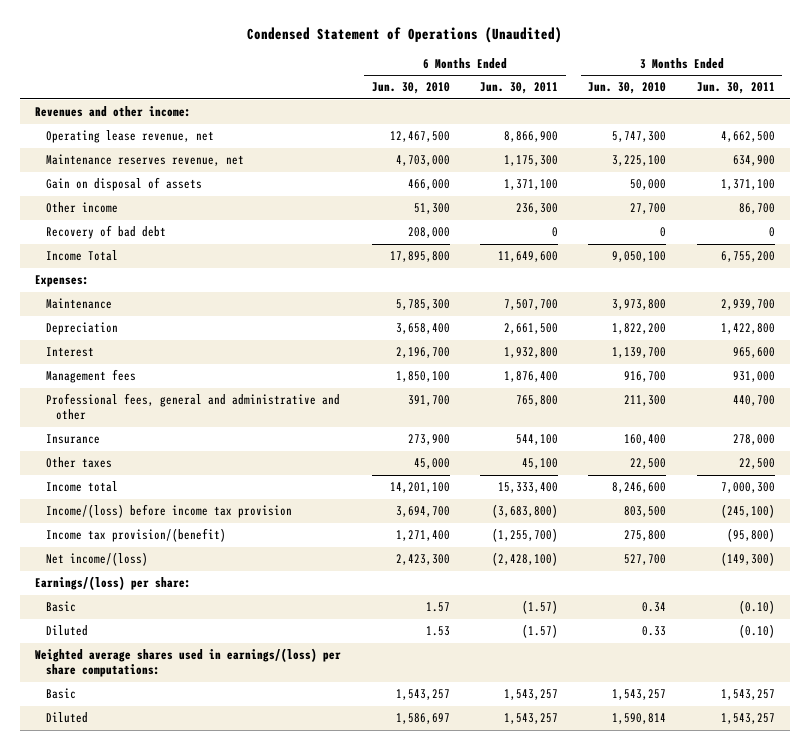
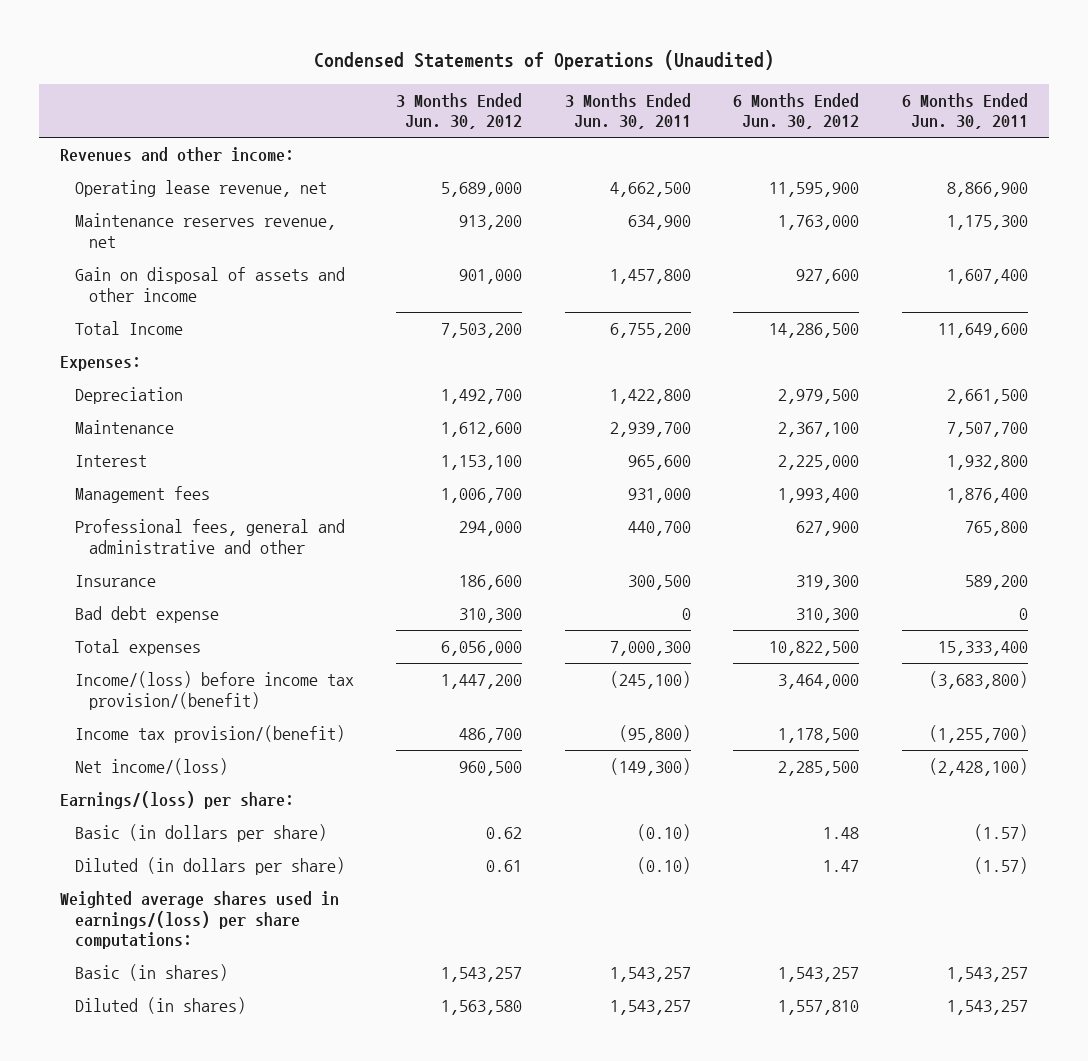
[247,27,563,44] Condensed Statement of Operations (Unaudited) -> [313,50,774,71] Condensed Statements of Operations (Unaudited)
[371,82,450,95] Jun. 30, 2010 -> none
[588,82,667,95] Jun. 30, 2010 -> none
none -> [396,92,523,130] 3 Months Ended Jun. 30, 2012
none -> [733,92,860,130] 6 Months Ended Jun. 30, 2012
[45,177,202,192] Gain on disposal of assets -> none
[45,225,166,240] Recovery of bad debt -> none
[45,202,118,214] Other income -> [74,267,345,302] Gain on disposal of assets and other income
[516,203,559,215] 236,300 -> [946,269,1028,285] 1,607,400
[738,203,775,215] 86,700 -> [609,269,691,285] 1,457,800
[45,250,118,262] Income Total -> [74,321,183,336] Total Income
[45,298,112,310] Maintenance -> [74,420,174,435] Maintenance
[45,457,112,469] Other taxes -> none
[516,434,559,446] 544,100 -> [964,575,1028,591] 589,200
[732,434,775,446] 278,000 -> [627,575,691,591] 300,500
none -> [74,606,219,624] Bad debt expense
[45,481,118,493] Income total -> [74,639,201,657] Total expenses
[45,504,292,519] Income/(loss) before income tax provision -> [74,671,354,710] Income/(loss) before income tax provision/(benefit)
[45,601,76,613] Basic -> [74,824,327,843] Basic (in dollars per share)
[45,625,88,637] Diluted -> [74,857,345,876] Diluted (in dollars per share)
[45,688,76,700] Basic -> [74,964,228,982] Basic (in shares)
[45,712,88,724] Diluted -> [74,997,246,1015] Diluted (in shares)

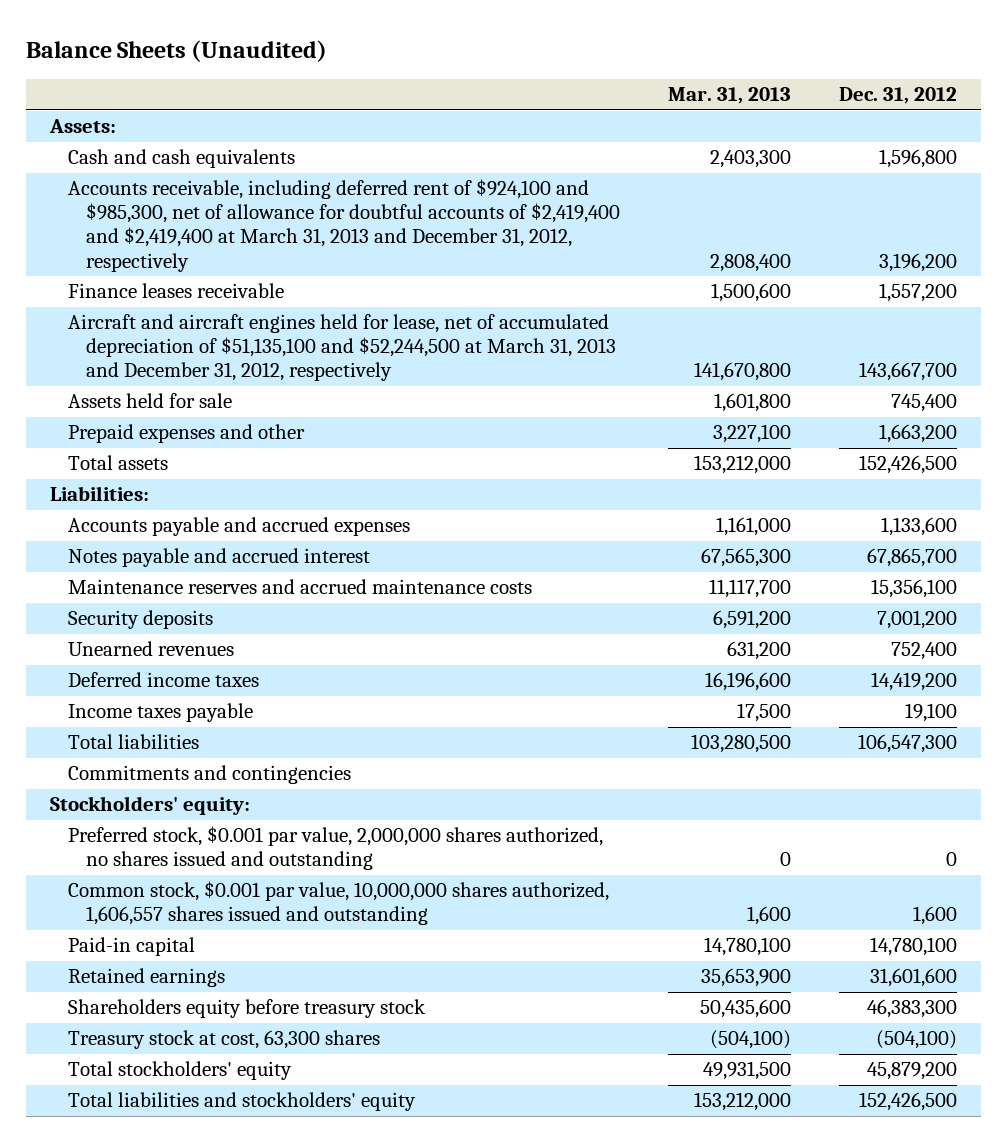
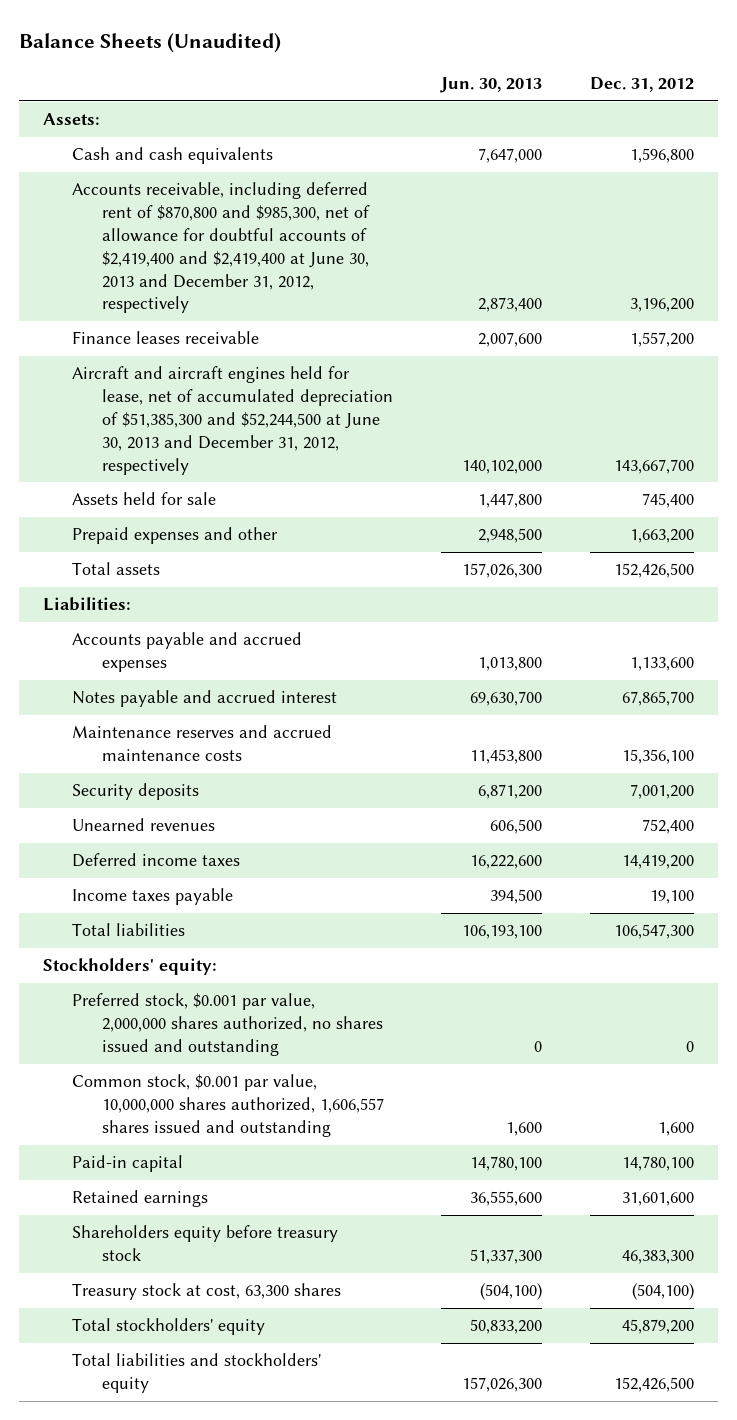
[668,87,792,105] Mar. 31, 2013 -> none
none -> [439,77,542,94] Jun. 30, 2013
[68,179,621,272] Accounts receivable, including deferred rent of $924,100 and $985,300, net of allowance for doubtful accounts of $2,419,400 and $2,419,400 at March 31, 2013 and December 31, 2012, respectively -> [72,182,370,314] Accounts receivable, including deferred rent of $870,800 and $985,300, net of allowance for doubtful accounts of $2,419,400 and $2,419,400 at June 30, 2013 and December 31, 2012, respectively
[68,314,617,382] Aircraft and aircraft engines held for lease, net of accumulated depreciation of $51,135,100 and $52,244,500 at March 31, 2013 and December 31, 2012, respectively -> [72,366,393,475] Aircraft and aircraft engines held for lease, net of accumulated depreciation of $51,385,300 and $52,244,500 at June 30, 2013 and December 31, 2012, respectively
[68,765,352,785] Commitments and contingencies -> none

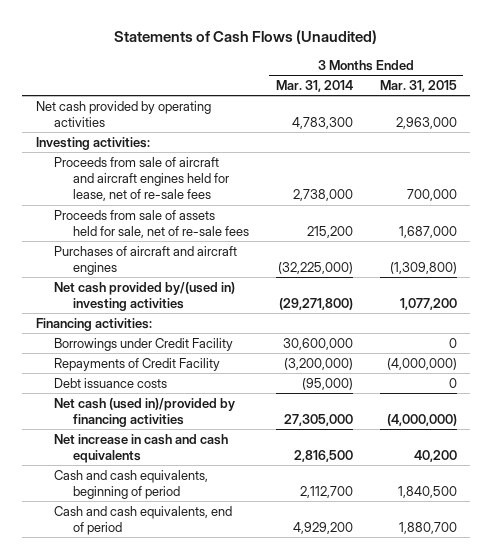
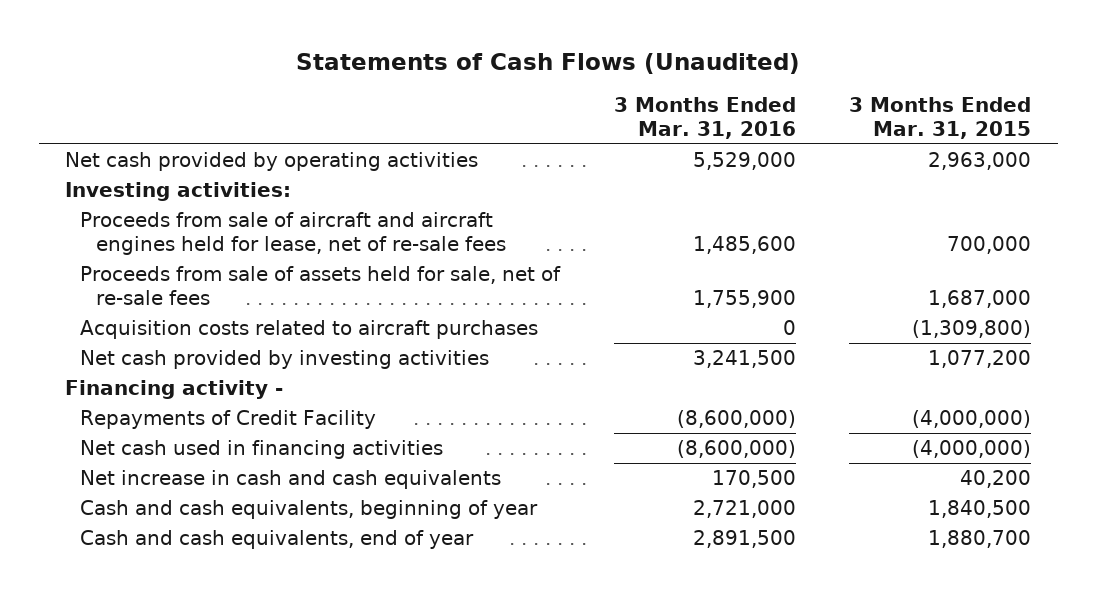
[275,79,353,92] Mar. 31, 2014 -> none
none -> [613,96,796,140] 3 Months Ended Mar. 31, 2016
[54,337,234,351] Borrowings under Credit Facility -> none
[54,245,238,276] Purchases of aircraft and aircraft engines -> [80,320,539,340] Acquisition costs related to aircraft purchases
[54,281,236,312] Net cash provided by/(used in) investing activities -> [80,350,490,370] Net cash provided by investing activities
[35,317,152,331] Financing activities: -> [65,380,284,400] Financing activity -
[54,377,168,388] Debt issuance costs -> none
[54,397,236,428] Net cash (used in)/provided by financing activities -> [80,440,444,460] Net cash used in financing activities
[54,469,209,500] Cash and cash equivalents, beginning of period -> [80,500,539,520] Cash and cash equivalents, beginning of year
[54,505,233,536] Cash and cash equivalents, end of period -> [80,530,475,550] Cash and cash equivalents, end of year

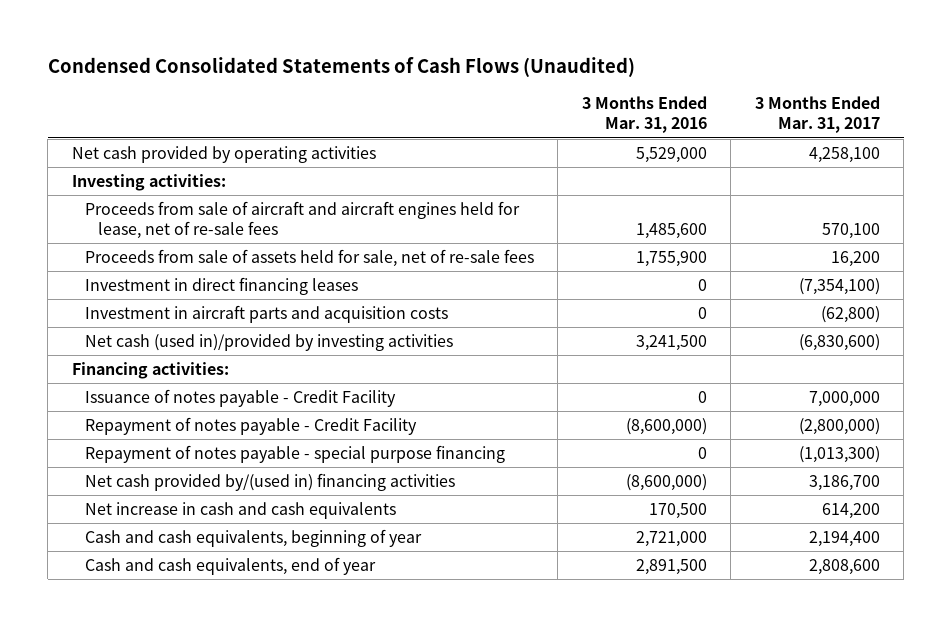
[296,52,801,74] Statements of Cash Flows (Unaudited) -> [47,57,635,78] Condensed Consolidated Statements of Cash Flows (Unaudited)
[849,96,1032,140] 3 Months Ended Mar. 31, 2015 -> none
none -> [754,96,880,134] 3 Months Ended Mar. 31, 2017
none -> [85,277,359,296] Investment in direct financing leases
[80,320,539,340] Acquisition costs related to aircraft purchases -> [85,305,449,324] Investment in aircraft parts and acquisition costs
[80,350,490,370] Net cash provided by investing activities -> [85,334,454,352] Net cash (used in)/provided by investing activities
[65,380,284,400] Financing activity - -> [71,362,229,380] Financing activities:
none -> [85,389,397,408] Issuance of notes payable - Credit Facility
[80,410,377,430] Repayments of Credit Facility -> [85,417,418,436] Repayment of notes payable - Credit Facility
none -> [85,445,506,464] Repayment of notes payable - special purpose financing
[80,440,444,460] Net cash used in financing activities -> [85,473,456,492] Net cash provided by/(used in) financing activities

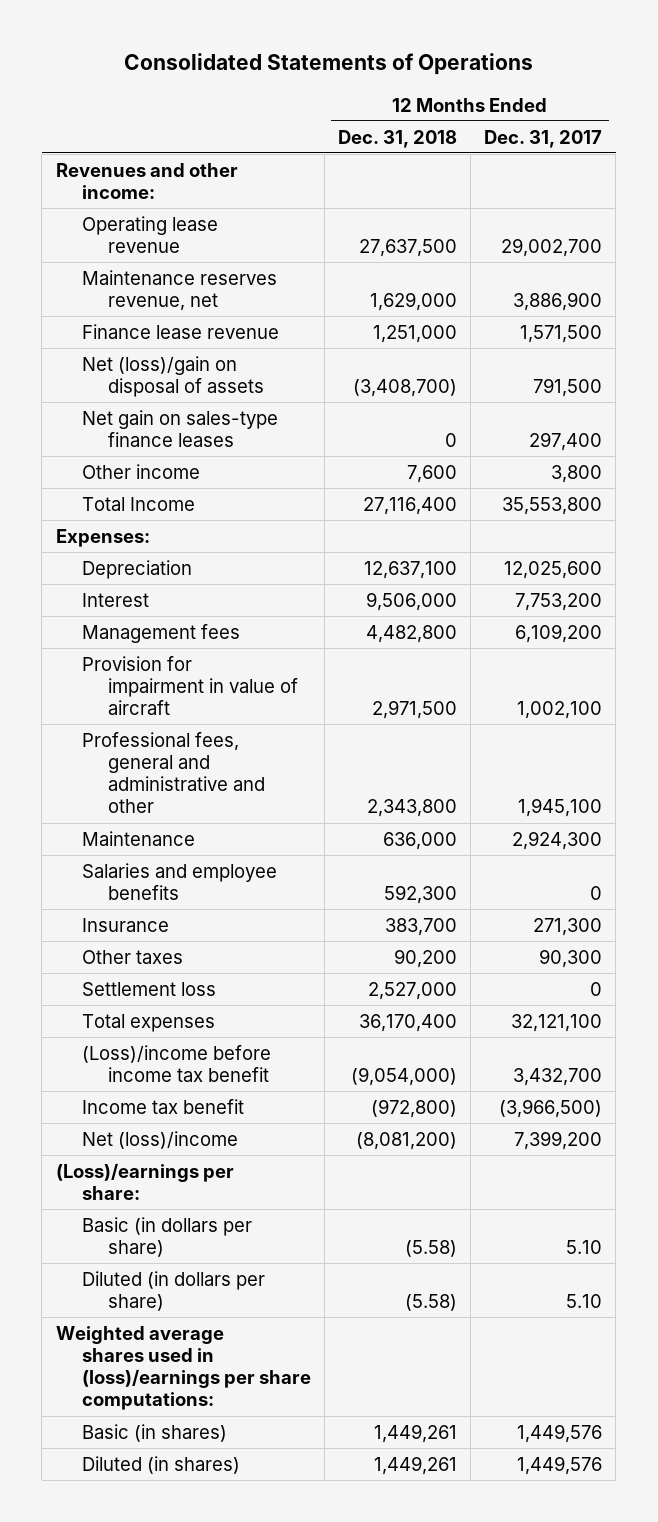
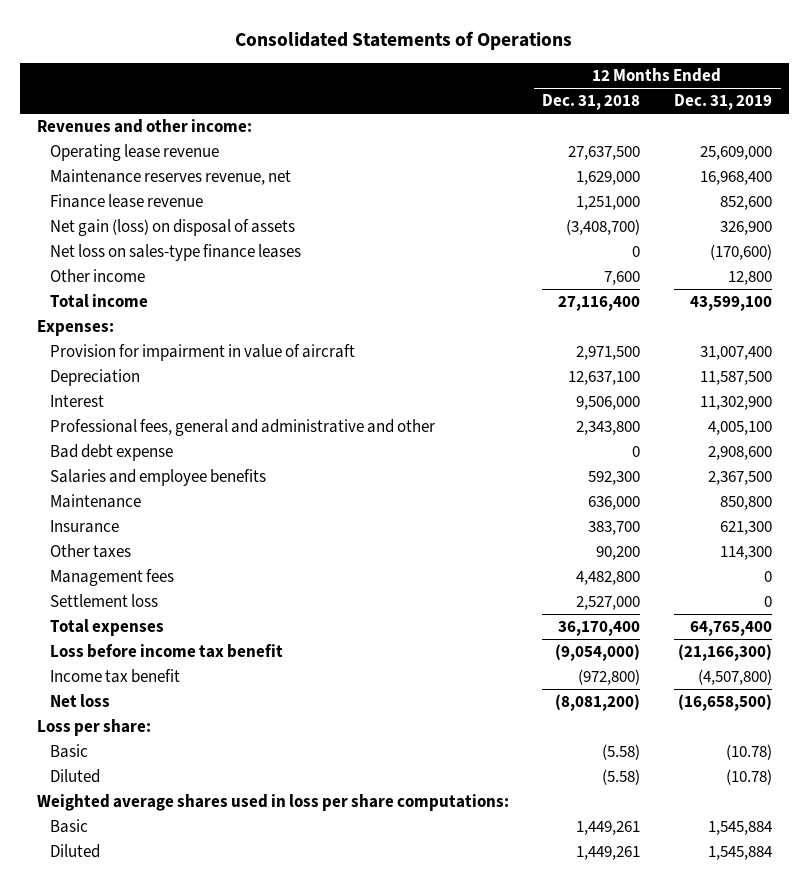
[484,129,603,148] Dec. 31, 2017 -> none
none -> [674,94,773,111] Dec. 31, 2019
[81,355,265,397] Net (loss)/gain on disposal of assets -> [50,219,296,237] Net gain (loss) on disposal of assets
[81,409,278,447] Net gain on sales-type finance leases -> [50,244,302,262] Net loss on sales-type finance leases
[81,496,195,511] Total Income -> [50,294,149,309] Total income
[81,655,299,716] Provision for impairment in value of aircraft -> [50,344,356,362] Provision for impairment in value of aircraft
none -> [50,444,174,462] Bad debt expense
[81,830,195,846] Maintenance -> [50,494,142,509] Maintenance
[81,623,240,643] Management fees -> [50,569,175,587] Management fees
[81,1044,271,1082] (Loss)/income before income tax benefit -> [50,644,284,659] Loss before income tax benefit
[81,1130,238,1149] Net (loss)/income -> [50,694,111,708] Net loss
[55,1162,234,1200] (Loss)/earnings per share: -> [36,719,151,737] Loss per share:
[81,1216,252,1257] Basic (in dollars per share) -> [50,744,89,759] Basic
[81,1270,265,1311] Diluted (in dollars per share) -> [50,769,101,784] Diluted
[55,1325,311,1411] Weighted average shares used in (loss)/earnings per share computations: -> [36,794,509,812] Weighted average shares used in loss per share computations:
[81,1423,227,1442] Basic (in shares) -> [50,819,89,834] Basic
[81,1455,240,1474] Diluted (in shares) -> [50,844,101,859] Diluted

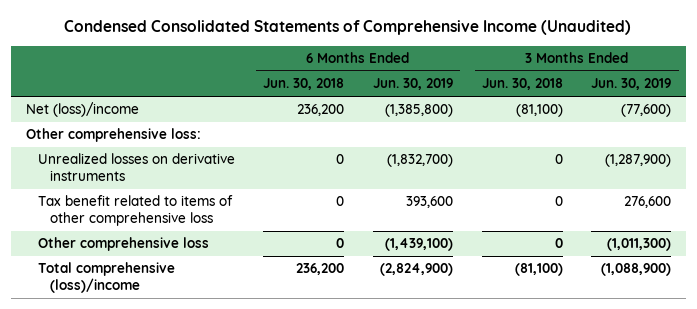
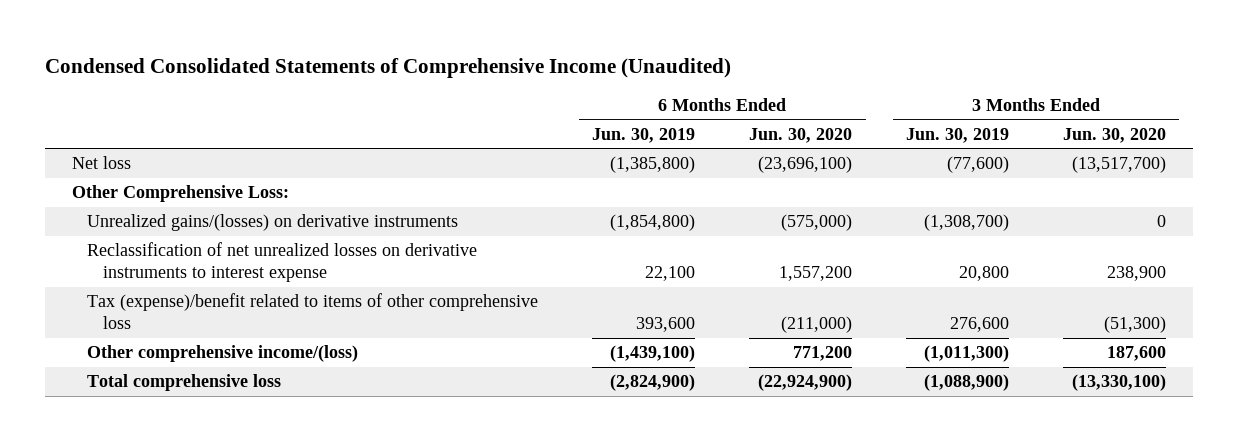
[263,78,345,91] Jun. 30, 2018 -> none
[481,78,563,91] Jun. 30, 2018 -> none
none -> [749,127,853,143] Jun. 30, 2020
none -> [1062,127,1166,143] Jun. 30, 2020
[25,102,139,118] Net (loss)/income -> [71,156,131,170] Net loss
[25,128,201,143] Other comprehensive loss: -> [71,185,289,203] Other Comprehensive Loss:
[37,153,235,182] Unrealized losses on derivative instruments -> [87,214,459,232] Unrealized gains/(losses) on derivative instruments
[387,154,454,168] (1,832,700) -> [610,214,696,232] (1,854,800)
[605,154,672,168] (1,287,900) -> [923,214,1009,232] (1,308,700)
none -> [87,242,478,283] Reclassification of net unrealized losses on derivative instruments to interest expense
[37,195,233,227] Tax benefit related to items of other comprehensive loss -> [87,293,539,330] Tax (expense)/benefit related to items of other comprehensive loss
[37,237,209,252] Other comprehensive loss -> [87,345,359,363] Other comprehensive income/(loss)
[37,262,175,294] Total comprehensive (loss)/income -> [87,374,282,392] Total comprehensive loss

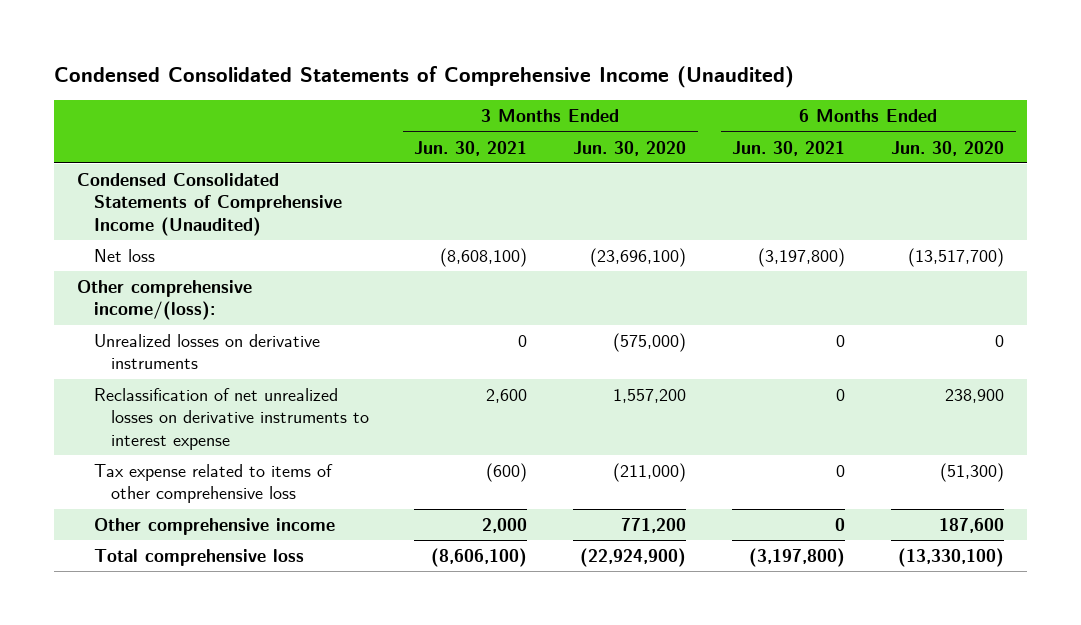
[592,127,696,143] Jun. 30, 2019 -> none
[905,127,1009,143] Jun. 30, 2019 -> none
none -> [414,140,528,156] Jun. 30, 2021
none -> [732,140,846,156] Jun. 30, 2021
[87,242,478,283] Reclassification of net unrealized losses on derivative instruments to interest expense -> none
none -> [77,172,342,236] Condensed Consolidated Statements of Comprehensive Income (Unaudited)
[758,156,853,174] (23,696,100) -> [908,247,1005,267] (13,517,700)
[1071,156,1166,174] (13,517,700) -> [590,247,687,267] (23,696,100)
[71,185,289,203] Other Comprehensive Loss: -> [77,279,253,321] Other comprehensive income/(loss):
none -> [93,333,320,370] Unrealized losses on derivative instruments
[87,214,459,232] Unrealized gains/(losses) on derivative instruments -> [93,387,369,450] Reclassification of net unrealized losses on derivative instruments to interest expense
[781,214,853,232] (575,000) -> [945,388,1005,403] 238,900
[1156,215,1166,228] 0 -> [613,388,687,403] 1,557,200
[87,293,539,330] Tax (expense)/benefit related to items of other comprehensive loss -> [93,463,333,504] Tax expense related to items of other comprehensive loss
[781,316,853,334] (211,000) -> [940,462,1005,482] (51,300)
[1103,316,1166,334] (51,300) -> [613,462,687,482] (211,000)
[87,345,359,363] Other comprehensive income/(loss) -> [93,517,335,535] Other comprehensive income
[793,346,853,362] 771,200 -> [939,517,1005,533] 187,600
[1106,346,1166,362] 187,600 -> [621,517,687,533] 771,200
[758,374,853,392] (22,924,900) -> [898,547,1005,567] (13,330,100)
[1071,374,1166,392] (13,330,100) -> [580,547,687,567] (22,924,900)

